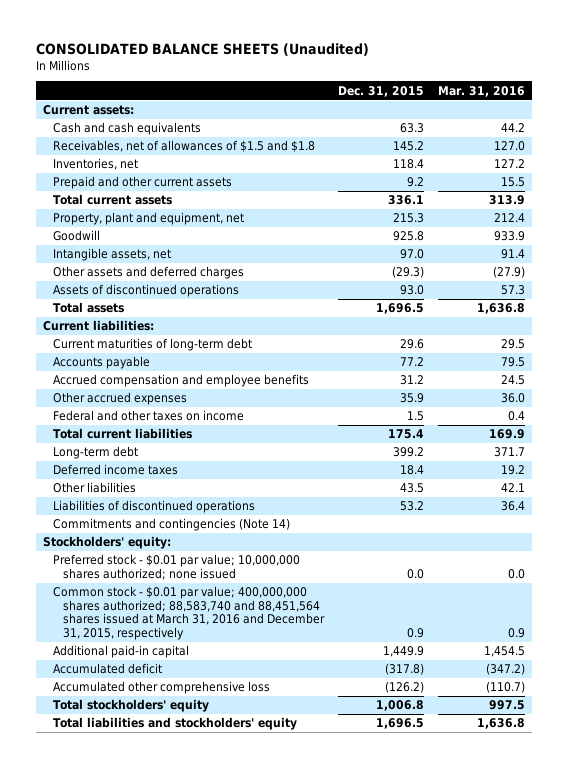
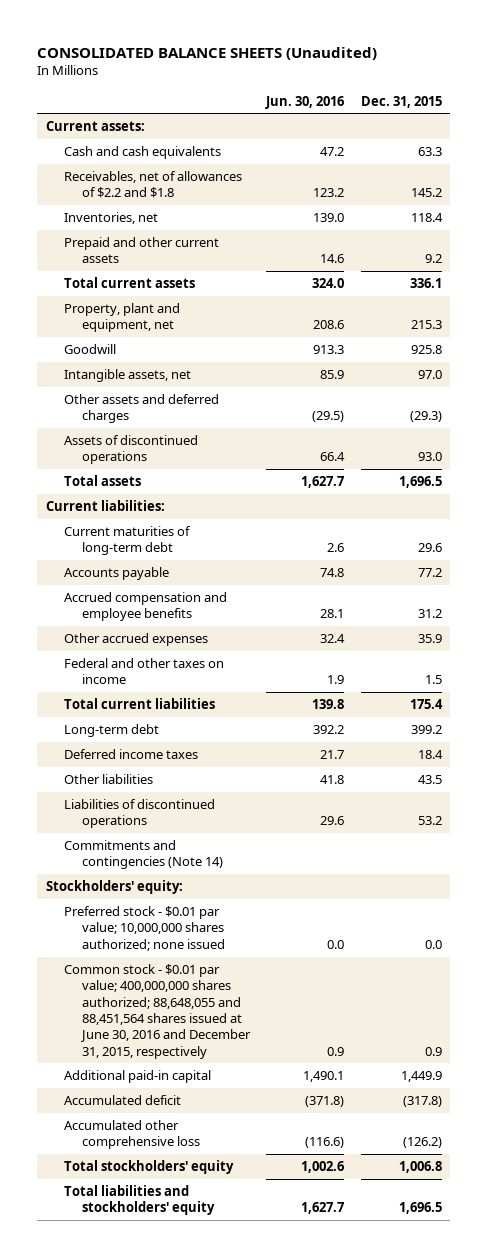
[437,85,525,97] Mar. 31, 2016 -> none
none -> [265,95,345,109] Jun. 30, 2016
[52,140,315,153] Receivables, net of allowances of $1.5 and $1.8 -> [63,171,242,199] Receivables, net of allowances of $2.2 and $1.8
[52,586,326,640] Common stock - $0.01 par value; 400,000,000 shares authorized; 88,583,740 and 88,451,564 shares issued at March 31, 2016 and December 31, 2015, respectively -> [63,964,251,1059] Common stock - $0.01 par value; 400,000,000 shares authorized; 88,648,055 and 88,451,564 shares issued at June 30, 2016 and December 31, 2015, respectively

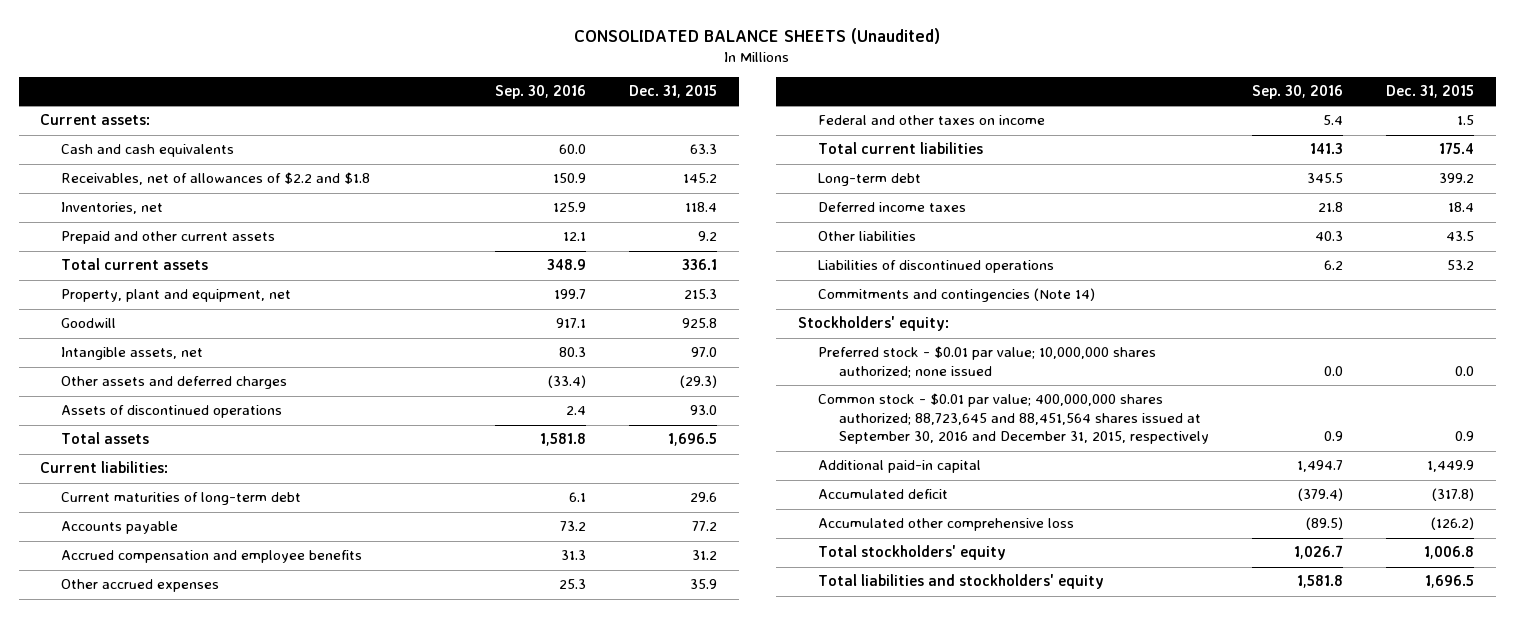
[265,95,345,109] Jun. 30, 2016 -> none
none -> [494,84,586,99] Sep. 30, 2016
[63,964,251,1059] Common stock - $0.01 par value; 400,000,000 shares authorized; 88,648,055 and 88,451,564 shares issued at June 30, 2016 and December 31, 2015, respectively -> [818,393,1209,445] Common stock - $0.01 par value; 400,000,000 shares authorized; 88,723,645 and 88,451,564 shares issued at September 30, 2016 and December 31, 2015, respectively

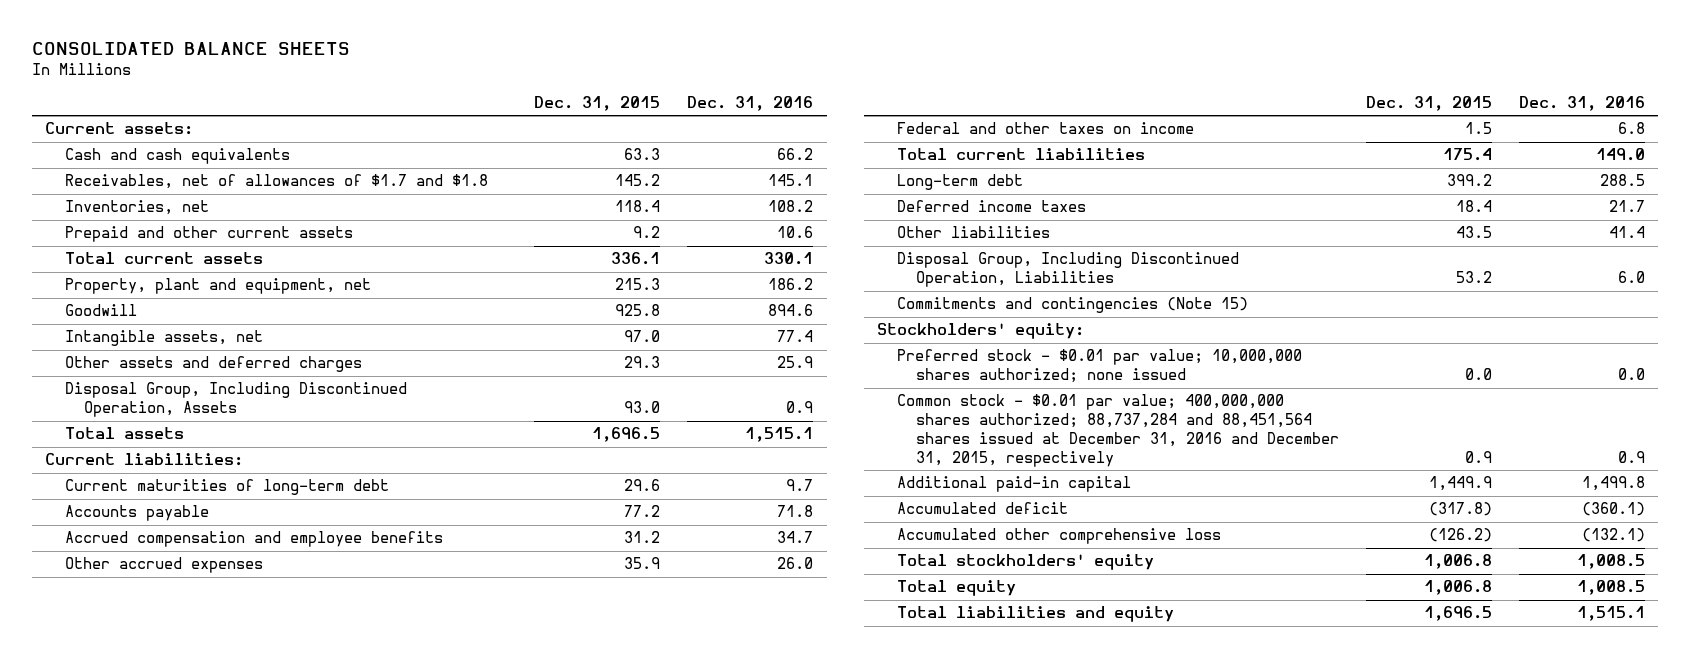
[574,27,941,44] CONSOLIDATED BALANCE SHEETS (Unaudited) -> [31,41,350,55] CONSOLIDATED BALANCE SHEETS
[494,84,586,99] Sep. 30, 2016 -> none
none -> [687,96,814,112] Dec. 31, 2016
[60,172,370,186] Receivables, net of allowances of $2.2 and $1.8 -> [64,174,488,190] Receivables, net of allowances of $1.7 and $1.8
[680,375,718,389] (29.3) -> [624,356,661,369] 29.3
[60,405,282,419] Assets of discontinued operations -> [64,382,407,418] Disposal Group, Including Discontinued Operation, Assets
[818,260,1055,274] Liabilities of discontinued operations -> [896,252,1239,288] Disposal Group, Including Discontinued Operation, Liabilities
[818,288,1096,303] Commitments and contingencies (Note 14) -> [896,297,1248,314] Commitments and contingencies (Note 15)
[818,393,1209,445] Common stock - $0.01 par value; 400,000,000 shares authorized; 88,723,645 and 88,451,564 shares issued at September 30, 2016 and December 31, 2015, respectively -> [896,394,1340,468] Common stock - $0.01 par value; 400,000,000 shares authorized; 88,737,284 and 88,451,564 shares issued at December 31, 2016 and December 31, 2015, respectively
none -> [896,580,1016,597] Total equity
[818,574,1105,590] Total liabilities and stockholders' equity -> [896,606,1174,623] Total liabilities and equity

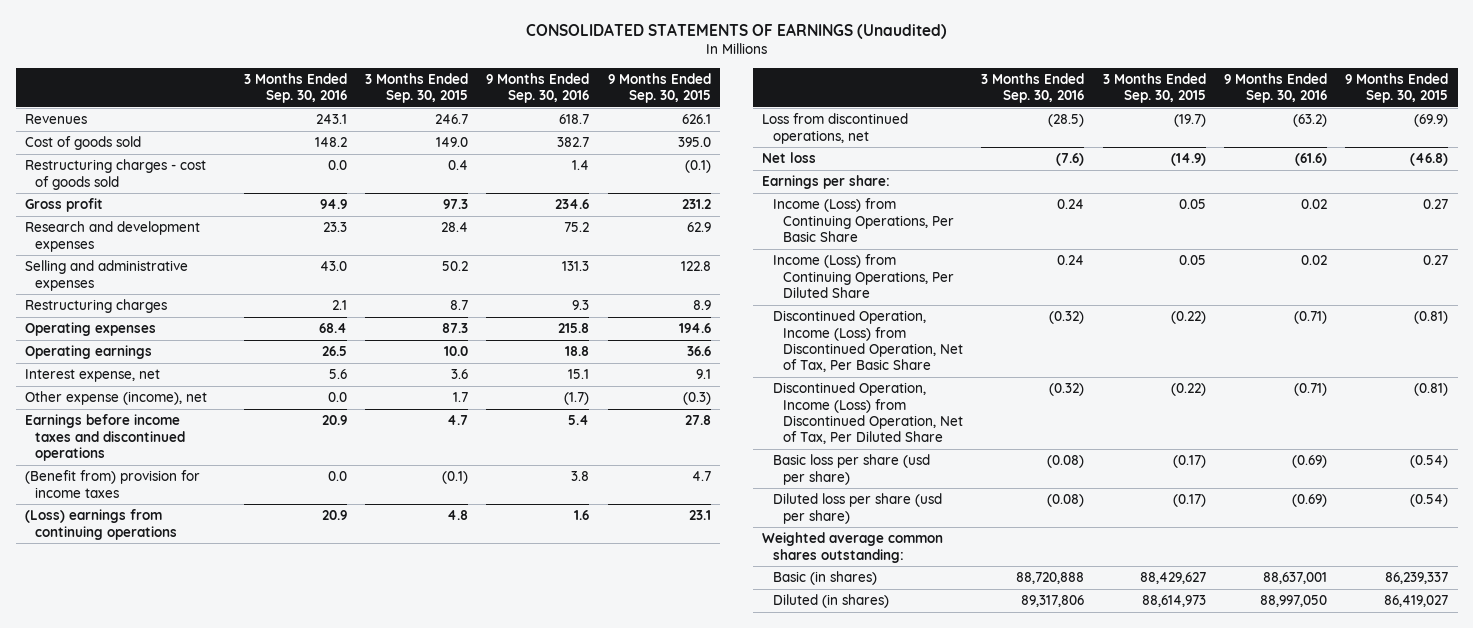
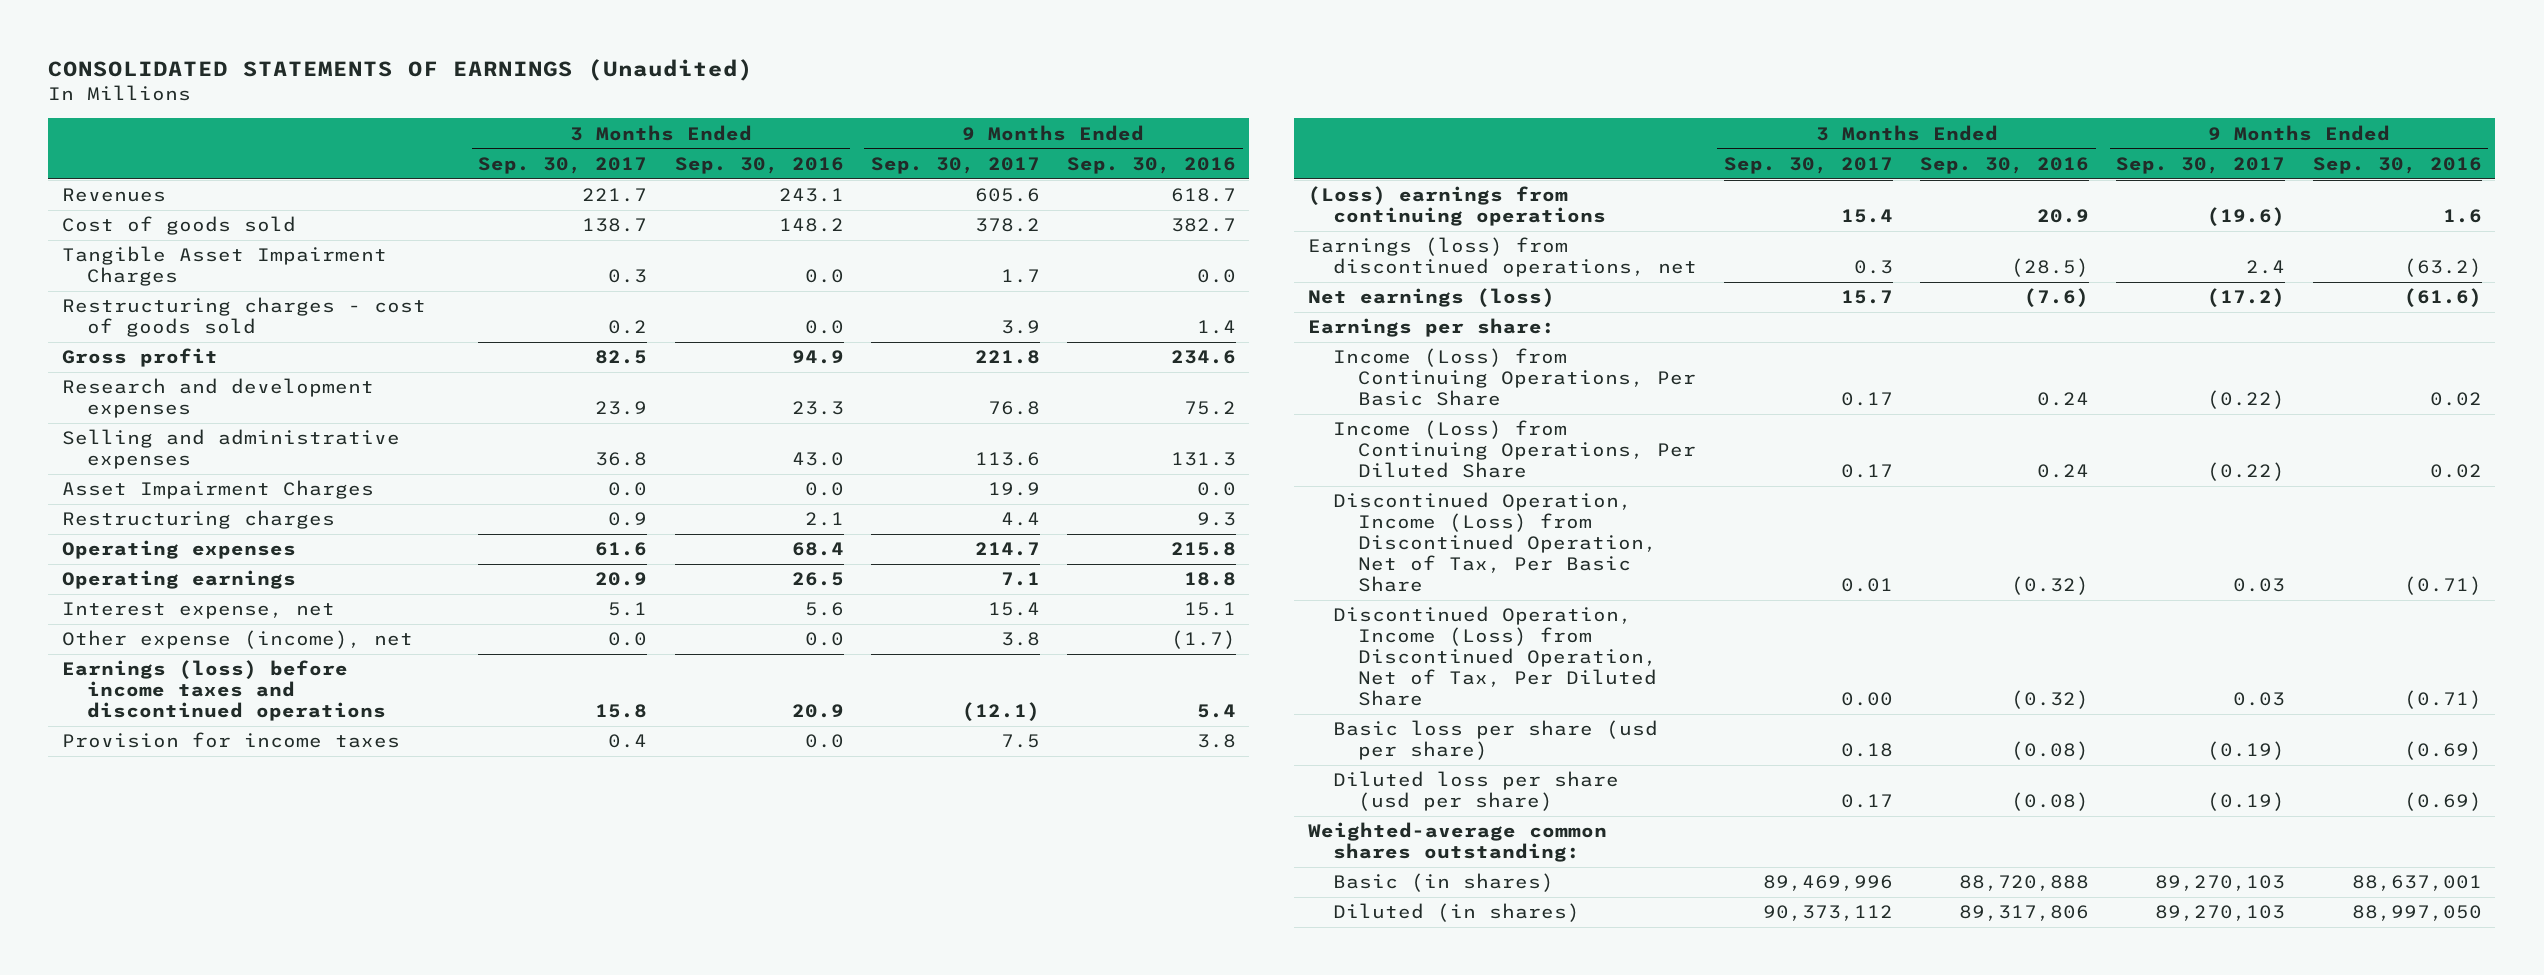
[364,72,468,104] 3 Months Ended Sep. 30, 2015 -> none
[607,72,711,104] 9 Months Ended Sep. 30, 2015 -> none
none -> [478,156,648,174] Sep. 30, 2017
none -> [870,156,1040,174] Sep. 30, 2017
none -> [61,246,387,287] Tangible Asset Impairment Charges
none -> [61,480,374,500] Asset Impairment Charges
[24,414,185,461] Earnings before income taxes and discontinued operations -> [61,660,387,722] Earnings (loss) before income taxes and discontinued operations
[24,470,200,498] (Benefit from) provision for income taxes -> [61,732,400,749] Provision for income taxes
[762,113,909,144] Loss from discontinued operations, net -> [1307,237,1698,278] Earnings (loss) from discontinued operations, net
[762,152,817,164] Net loss -> [1307,288,1555,308] Net earnings (loss)
[762,532,944,563] Weighted average common shares outstanding: -> [1307,822,1607,863] Weighted-average common shares outstanding:

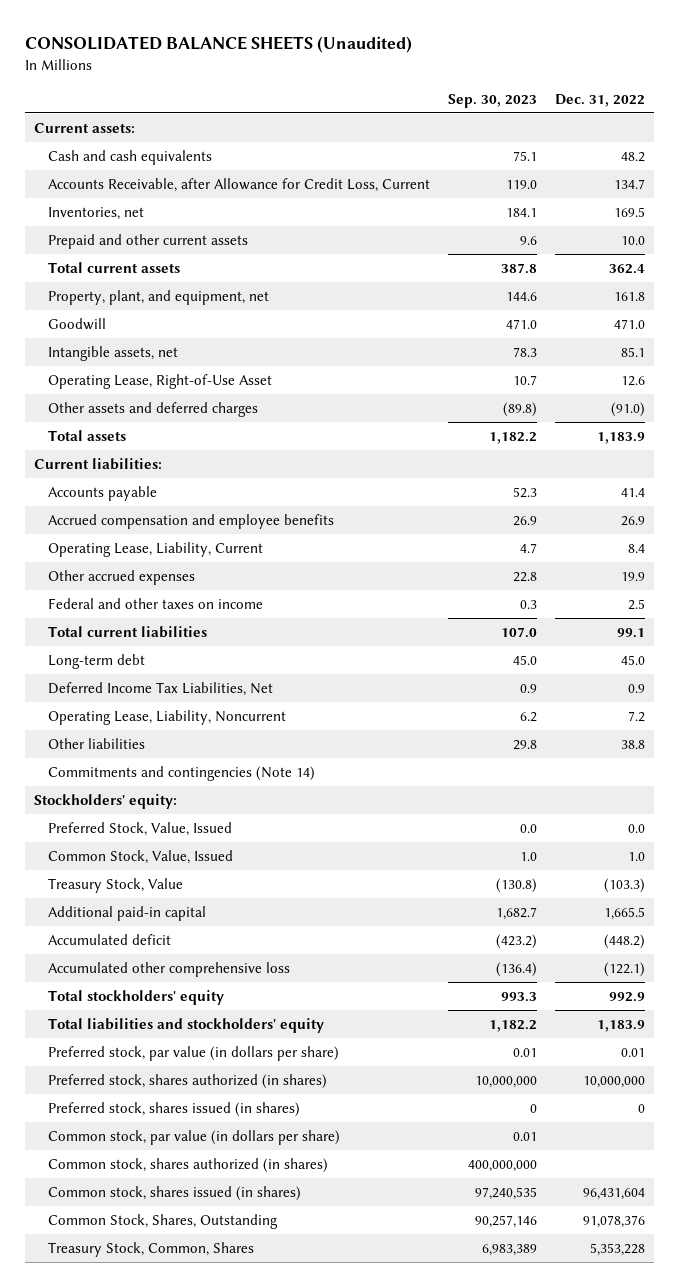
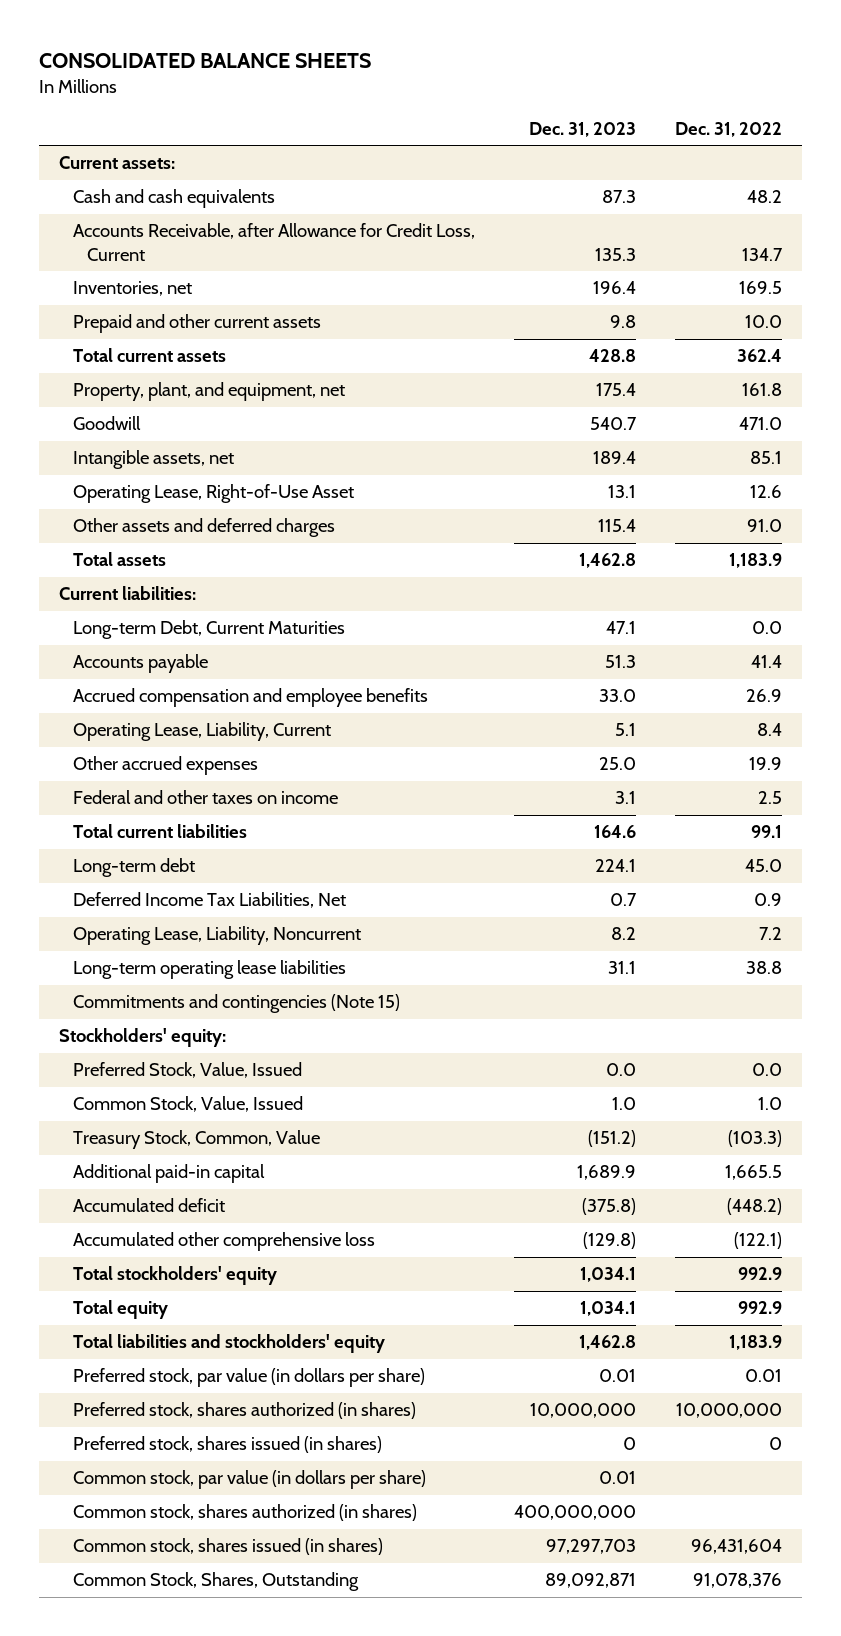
[25,36,413,54] CONSOLIDATED BALANCE SHEETS (Unaudited) -> [39,53,372,69] CONSOLIDATED BALANCE SHEETS
[448,93,538,108] Sep. 30, 2023 -> none
none -> [529,121,637,137] Dec. 31, 2023
[611,401,646,417] (91.0) -> [747,519,783,533] 91.0
none -> [73,620,346,640] Long-term Debt, Current Maturities
[48,737,146,749] Other liabilities -> [73,960,347,980] Long-term operating lease liabilities
[48,765,316,781] Commitments and contingencies (Note 14) -> [73,994,401,1014] Commitments and contingencies (Note 15)
[48,877,184,893] Treasury Stock, Value -> [73,1130,321,1150] Treasury Stock, Common, Value
none -> [73,1300,169,1320] Total equity
[48,1241,255,1257] Treasury Stock, Common, Shares -> none

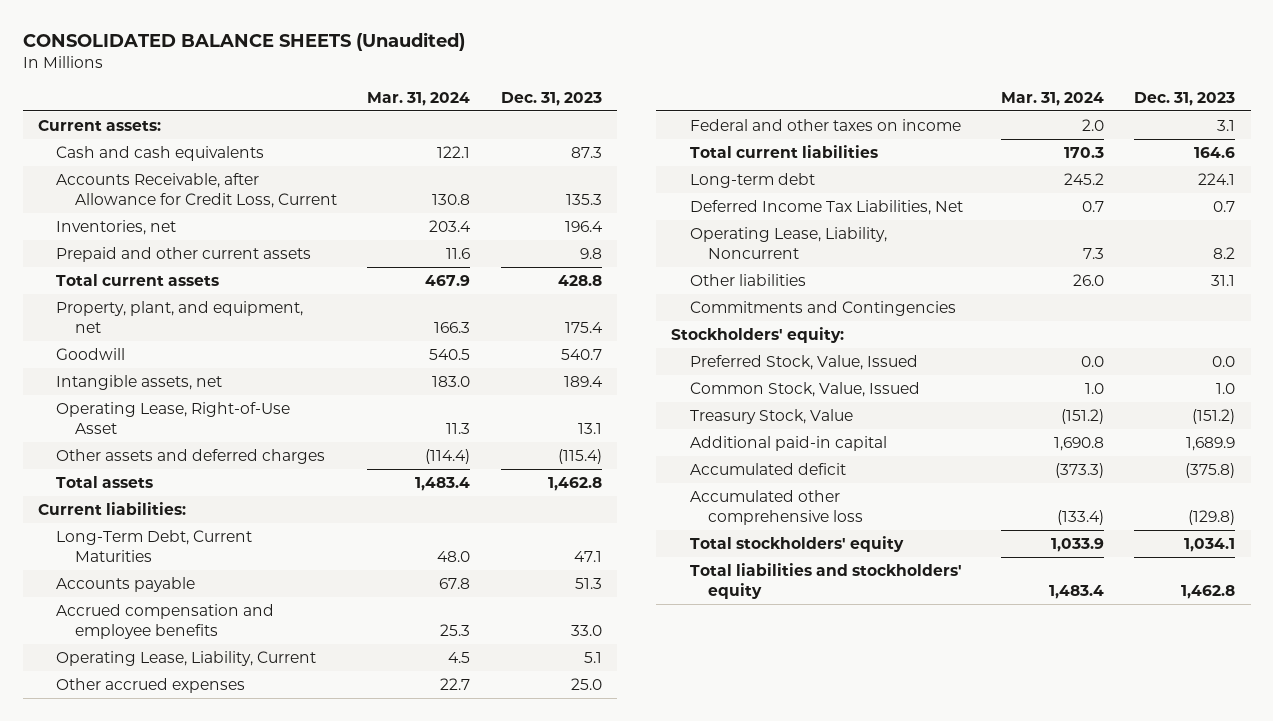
[39,53,372,69] CONSOLIDATED BALANCE SHEETS -> [22,31,465,51] CONSOLIDATED BALANCE SHEETS (Unaudited)
[675,121,783,137] Dec. 31, 2022 -> none
none -> [367,91,471,106] Mar. 31, 2024
[598,519,637,533] 115.4 -> [557,449,602,465] (115.4)
[73,620,346,640] Long-term Debt, Current Maturities -> [56,530,253,563] Long-Term Debt, Current Maturities
[73,960,347,980] Long-term operating lease liabilities -> [689,274,806,287] Other liabilities
[73,994,401,1014] Commitments and contingencies (Note 15) -> [689,301,956,317] Commitments and Contingencies
[73,1130,321,1150] Treasury Stock, Common, Value -> [689,409,853,425] Treasury Stock, Value
[73,1300,169,1320] Total equity -> none
[73,1368,426,1388] Preferred stock, par value (in dollars per share) -> none
[73,1402,417,1420] Preferred stock, shares authorized (in shares) -> none
[73,1436,383,1454] Preferred stock, shares issued (in shares) -> none
[73,1470,427,1490] Common stock, par value (in dollars per share) -> none
[73,1504,418,1522] Common stock, shares authorized (in shares) -> none
[73,1538,384,1556] Common stock, shares issued (in shares) -> none
[73,1572,360,1592] Common Stock, Shares, Outstanding -> none

